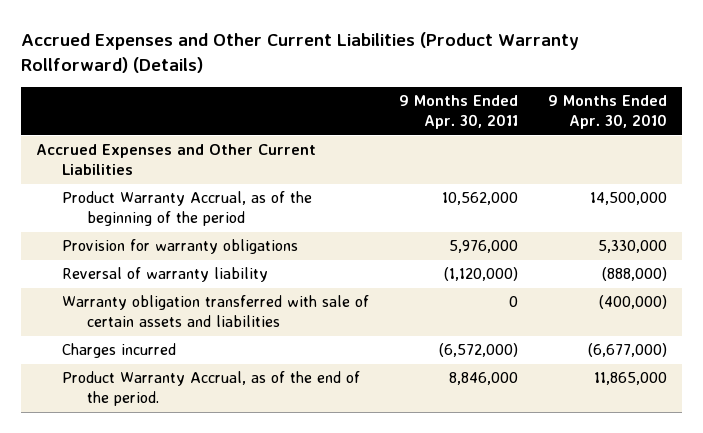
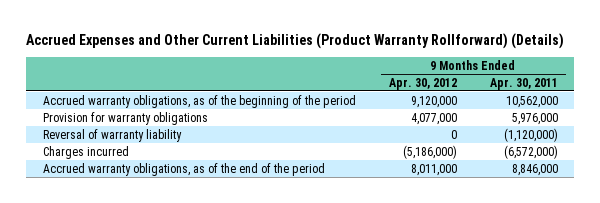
[548,95,668,130] 9 Months Ended Apr. 30, 2010 -> none
none -> [388,77,457,90] Apr. 30, 2012
[36,144,317,176] Accrued Expenses and Other Current Liabilities -> none
[61,191,312,227] Product Warranty Accrual, as of the beginning of the period -> [42,94,356,108] Accrued warranty obligations, as of the beginning of the period
[61,295,369,328] Warranty obligation transferred with sale of certain assets and liabilities -> none
[61,371,360,407] Product Warranty Accrual, as of the end of the period. -> [42,162,325,176] Accrued warranty obligations, as of the end of the period

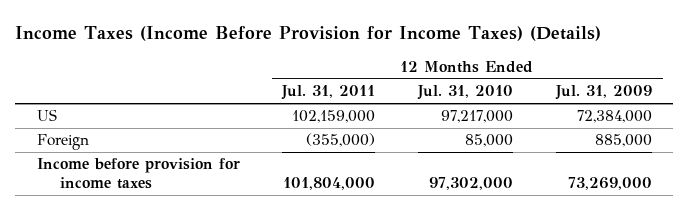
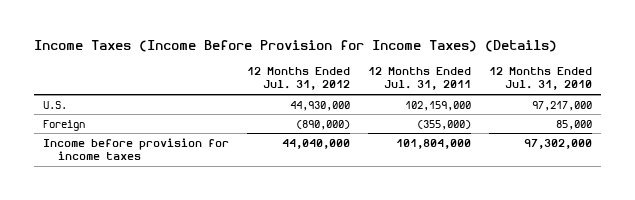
[554,85,652,101] Jul. 31, 2009 -> none
none -> [247,66,351,91] 12 Months Ended Jul. 31, 2012
[36,109,57,122] US -> [42,100,67,109] U.S.

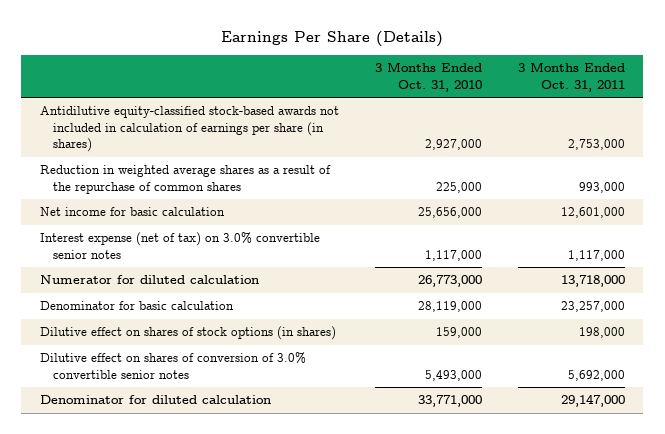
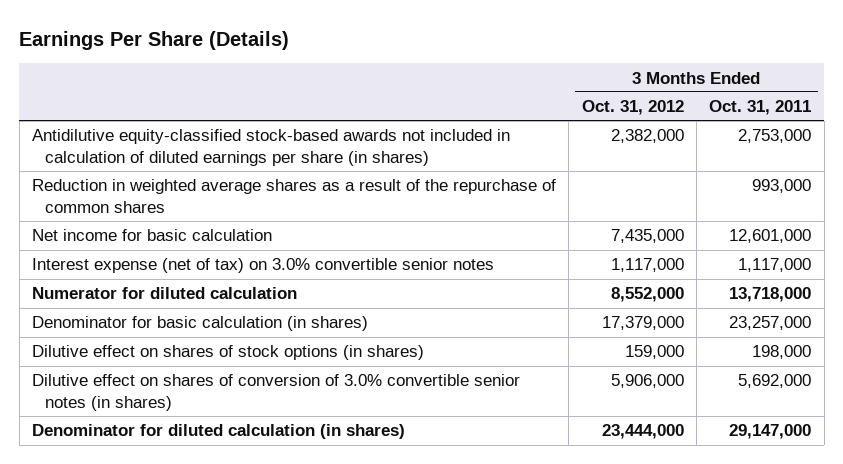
[374,62,482,92] 3 Months Ended Oct. 31, 2010 -> none
none -> [581,100,684,116] Oct. 31, 2012
[39,106,339,153] Antidilutive equity-classified stock-based awards not included in calculation of earnings per share (in shares) -> [32,129,511,167] Antidilutive equity-classified stock-based awards not included in calculation of diluted earnings per share (in shares)
[39,301,234,311] Denominator for basic calculation -> [32,316,369,332] Denominator for basic calculation (in shares)
[39,352,306,379] Dilutive effect on shares of conversion of 3.0% convertible senior notes -> [32,374,521,412] Dilutive effect on shares of conversion of 3.0% convertible senior notes (in shares)
[39,395,271,405] Denominator for diluted calculation -> [32,424,406,440] Denominator for diluted calculation (in shares)

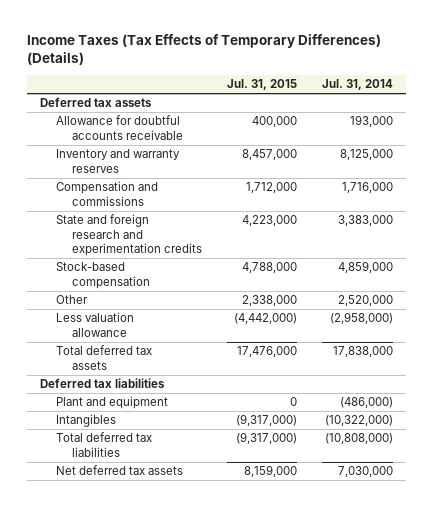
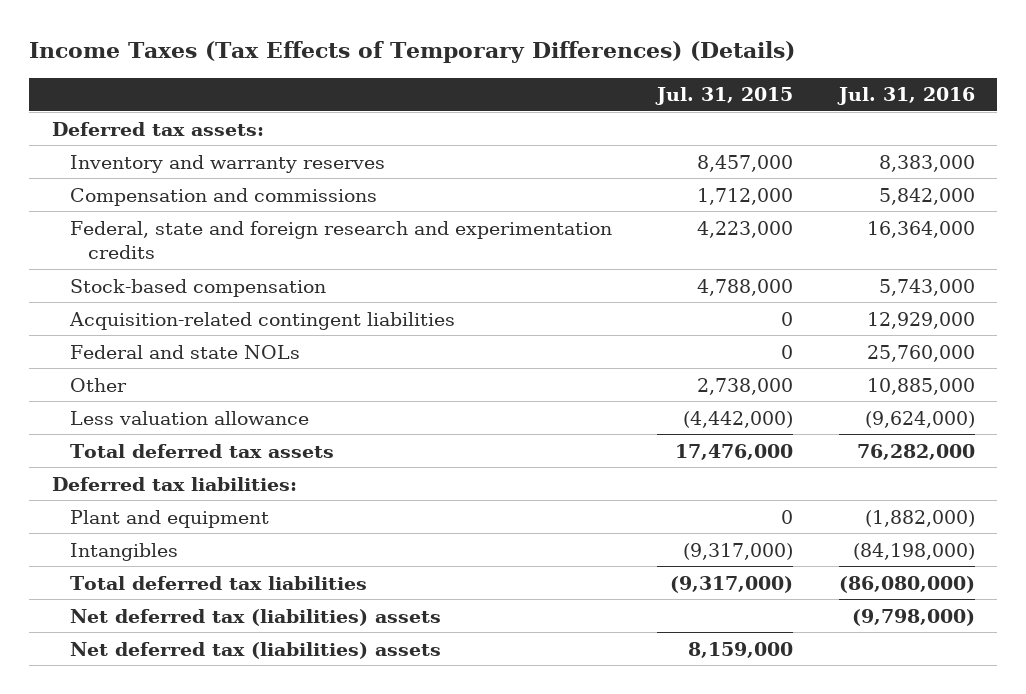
[322,79,394,91] Jul. 31, 2014 -> none
none -> [836,87,975,106] Jul. 31, 2016
[55,115,183,140] Allowance for doubtful accounts receivable -> none
[40,97,153,108] Deferred tax assets -> [51,121,264,136] Deferred tax assets:
[55,214,202,257] State and foreign research and experimentation credits -> [69,220,612,260] Federal, state and foreign research and experimentation credits
none -> [68,311,455,330] Acquisition-related contingent liabilities
none -> [69,344,300,359] Federal and state NOLs
[241,295,297,307] 2,338,000 -> [697,377,794,395] 2,738,000
[40,378,166,389] Deferred tax liabilities -> [51,476,297,491] Deferred tax liabilities:
none -> [69,608,441,626] Net deferred tax (liabilities) assets
[55,465,183,476] Net deferred tax assets -> [69,641,441,659] Net deferred tax (liabilities) assets

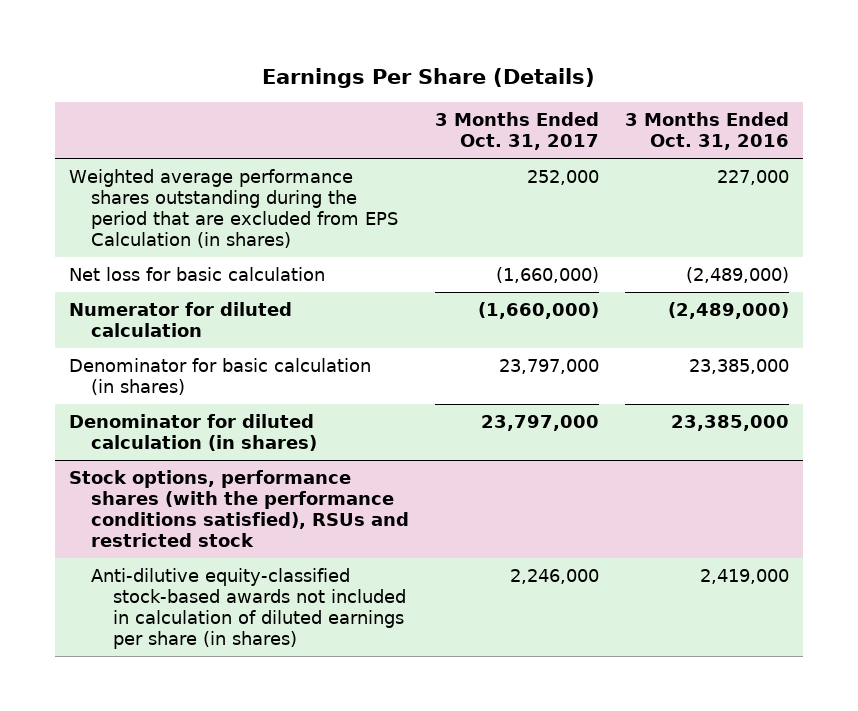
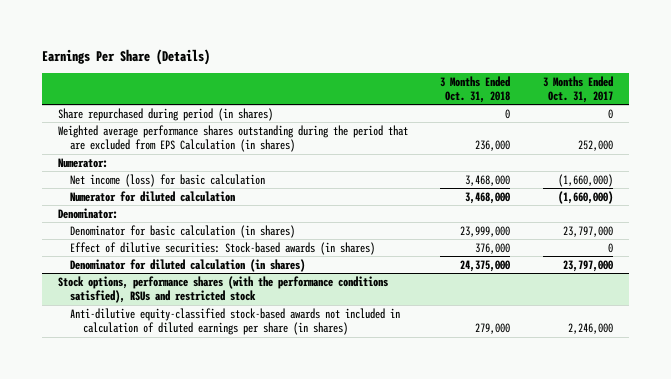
[625,112,790,151] 3 Months Ended Oct. 31, 2016 -> none
none -> [440,75,511,103] 3 Months Ended Oct. 31, 2018
none -> [57,107,273,121] Share repurchased during period (in shares)
none -> [57,157,108,168] Numerator:
[68,267,325,282] Net loss for basic calculation -> [70,173,266,187] Net income (loss) for basic calculation
none -> [57,207,118,219] Denominator:
none -> [70,241,376,255] Effect of dilutive securities: Stock-based awards (in shares)

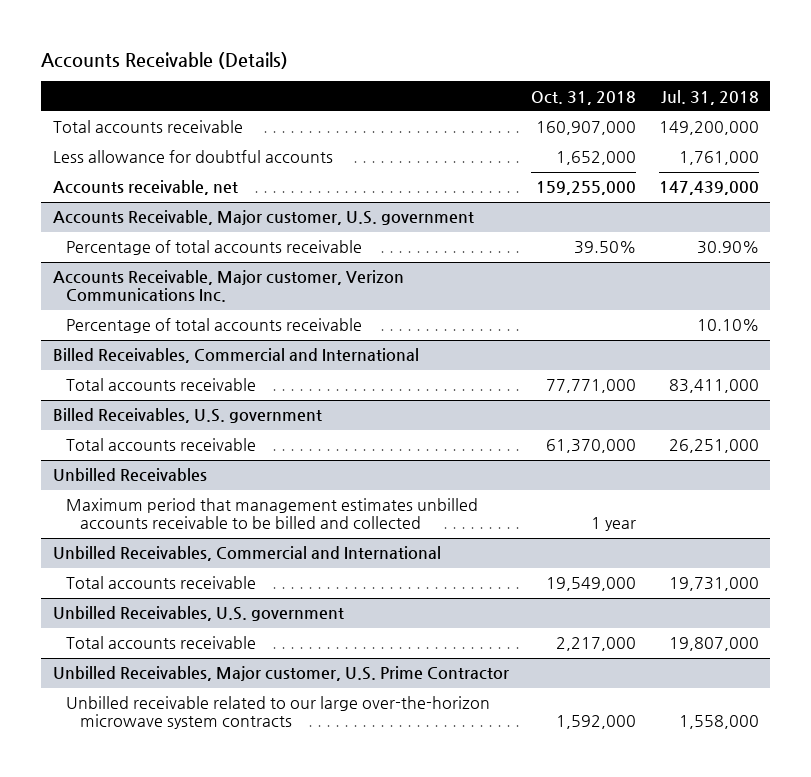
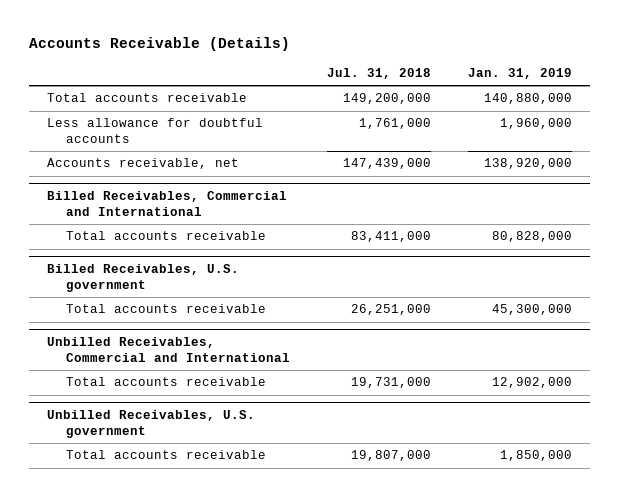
[531,90,637,105] Oct. 31, 2018 -> none
none -> [467,68,572,80] Jan. 31, 2019
[52,210,474,226] Accounts Receivable, Major customer, U.S. government -> none
[66,240,363,256] Percentage of total accounts receivable -> none
[52,270,404,303] Accounts Receivable, Major customer, Verizon Communications Inc. -> none
[66,318,363,334] Percentage of total accounts receivable -> none
[52,468,207,483] Unbilled Receivables -> none
[66,498,479,530] Maximum period that management estimates unbilled accounts receivable to be billed and collected -> none
[52,666,509,682] Unbilled Receivables, Major customer, U.S. Prime Contractor -> none
[66,696,491,730] Unbilled receivable related to our large over-the-horizon microwave system contracts -> none

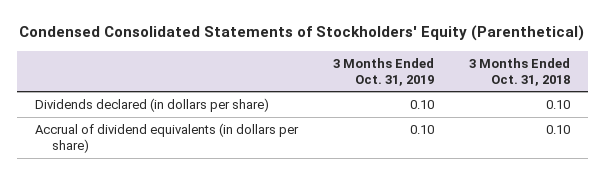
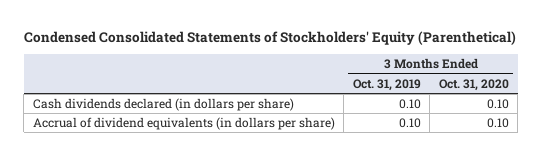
[469,57,571,86] 3 Months Ended Oct. 31, 2018 -> none
none -> [438,78,509,91] Oct. 31, 2020
[34,98,269,113] Dividends declared (in dollars per share) -> [32,98,294,112] Cash dividends declared (in dollars per share)

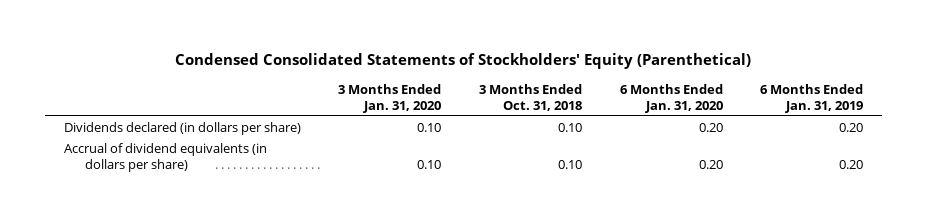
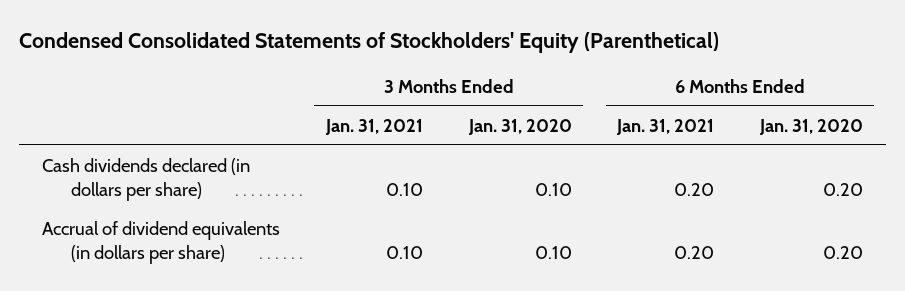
[478,83,582,111] 3 Months Ended Oct. 31, 2018 -> none
[760,83,864,113] 6 Months Ended Jan. 31, 2019 -> none
none -> [324,118,423,135] Jan. 31, 2021
none -> [616,118,715,135] Jan. 31, 2021
[63,122,301,136] Dividends declared (in dollars per share) -> [42,158,251,202] Cash dividends declared (in dollars per share)

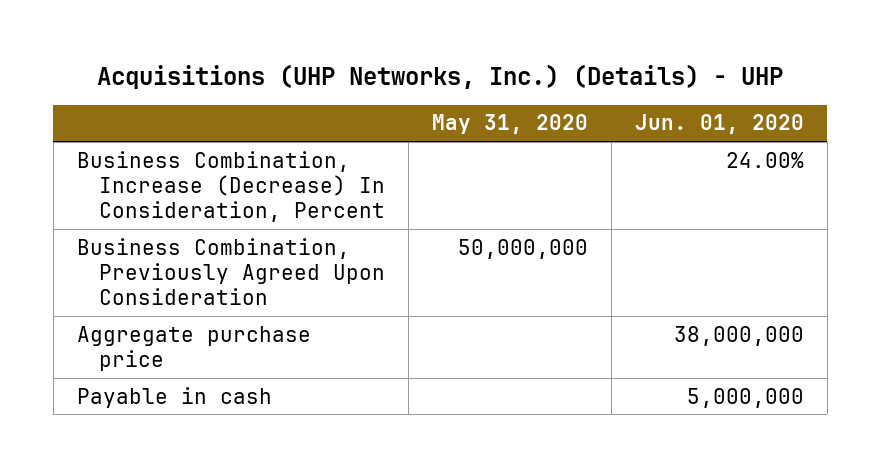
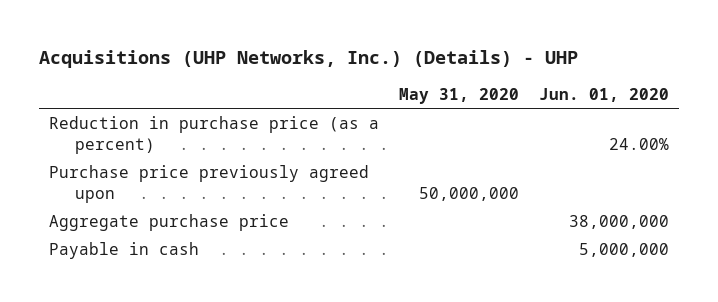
[76,150,385,223] Business Combination, Increase (Decrease) In Consideration, Percent -> [49,115,380,154] Reduction in purchase price (as a percent)
[76,237,385,306] Business Combination, Previously Agreed Upon Consideration -> [49,164,370,203] Purchase price previously agreed upon

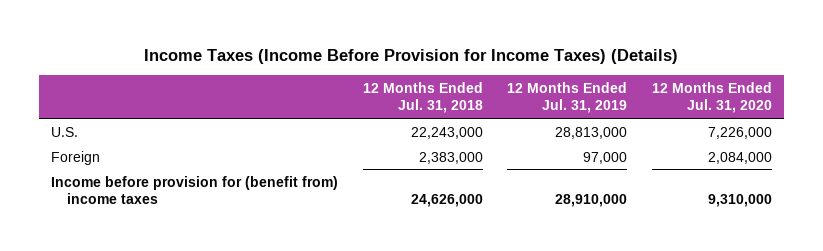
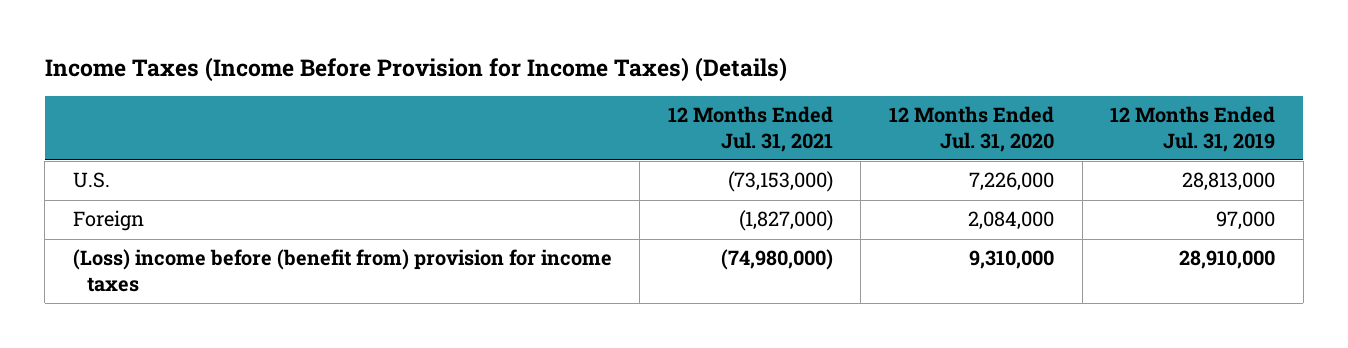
[362,81,483,114] 12 Months Ended Jul. 31, 2018 -> none
none -> [667,106,833,152] 12 Months Ended Jul. 31, 2021
[51,175,339,204] Income before provision for (benefit from) income taxes -> [72,249,612,293] (Loss) income before (benefit from) provision for income taxes

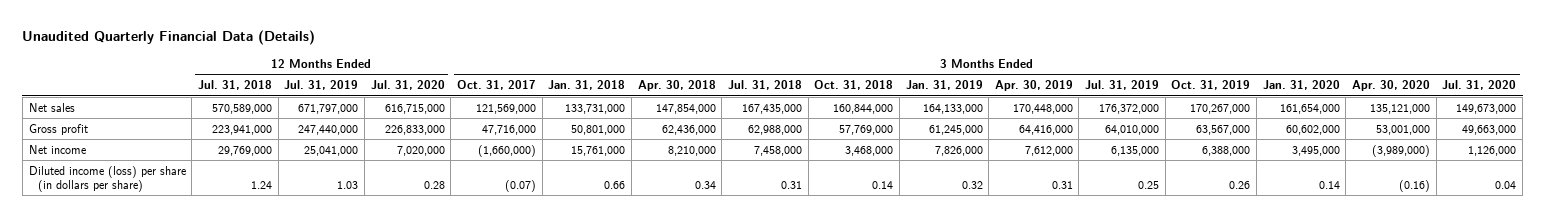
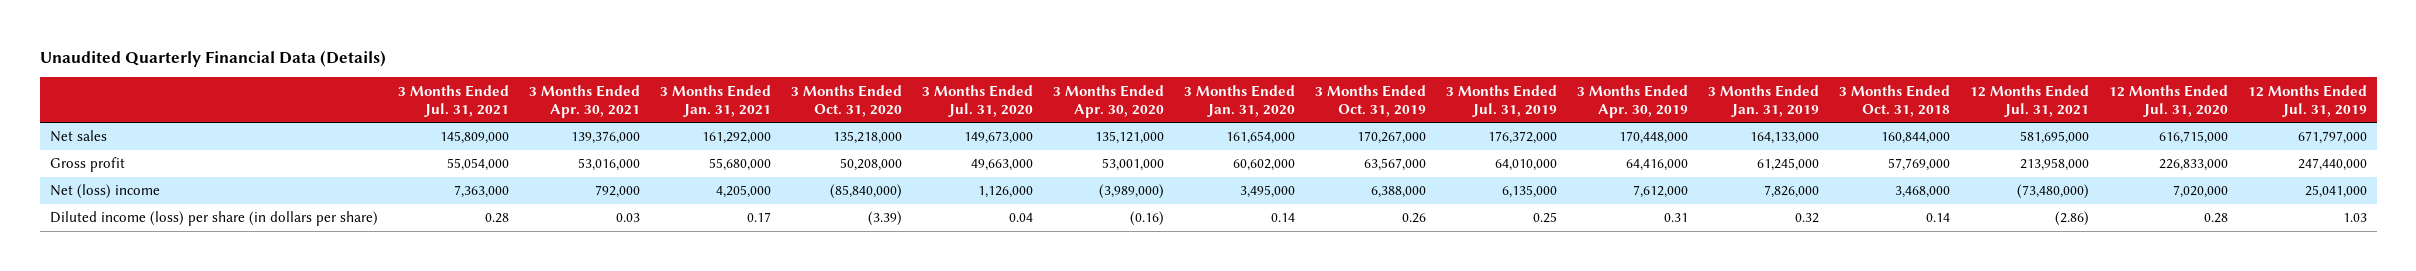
[197,80,272,91] Jul. 31, 2018 -> none
[456,80,536,91] Oct. 31, 2017 -> none
[548,80,626,91] Jan. 31, 2018 -> none
[637,80,716,92] Apr. 30, 2018 -> none
[727,80,802,91] Jul. 31, 2018 -> none
none -> [397,84,509,117] 3 Months Ended Jul. 31, 2021
none -> [528,84,640,118] 3 Months Ended Apr. 30, 2021
none -> [659,84,771,117] 3 Months Ended Jan. 31, 2021
none -> [790,84,902,117] 3 Months Ended Oct. 31, 2020
none -> [1969,84,2089,117] 12 Months Ended Jul. 31, 2021
[28,144,86,154] Net income -> [49,184,160,200] Net (loss) income

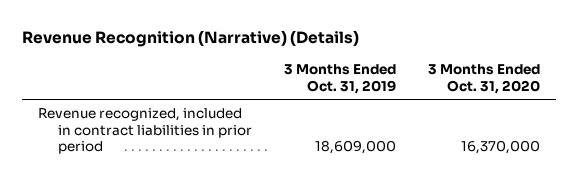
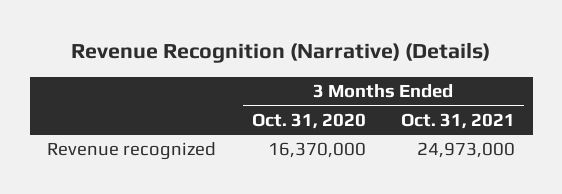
[283,64,396,94] 3 Months Ended Oct. 31, 2019 -> none
none -> [401,112,516,129] Oct. 31, 2021
[38,108,252,155] Revenue recognized, included in contract liabilities in prior period -> [47,142,217,161] Revenue recognized

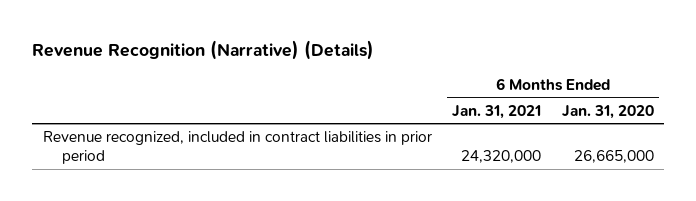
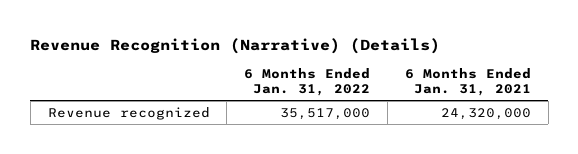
[561,104,654,119] Jan. 31, 2020 -> none
none -> [244,68,371,97] 6 Months Ended Jan. 31, 2022
[42,131,432,165] Revenue recognized, included in contract liabilities in prior period -> [47,106,210,120] Revenue recognized

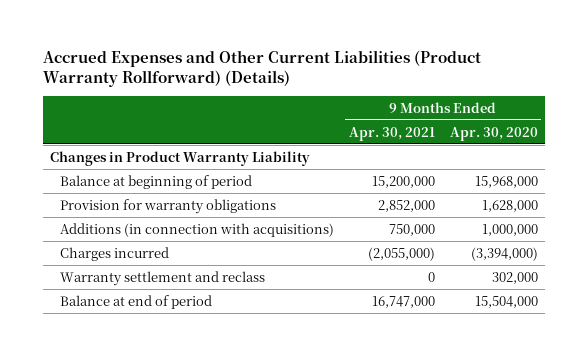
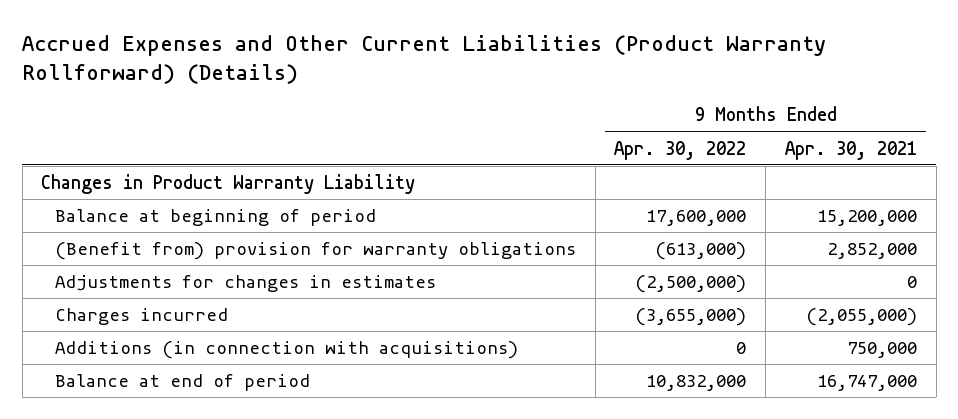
[449,126,538,141] Apr. 30, 2020 -> none
none -> [614,140,747,160] Apr. 30, 2022
[60,198,277,214] Provision for warranty obligations -> [54,242,576,261] (Benefit from) provision for warranty obligations
none -> [54,275,436,293] Adjustments for changes in estimates
[60,270,266,286] Warranty settlement and reclass -> none
[60,222,335,237] Additions (in connection with acquisitions) -> [54,341,518,360] Additions (in connection with acquisitions)

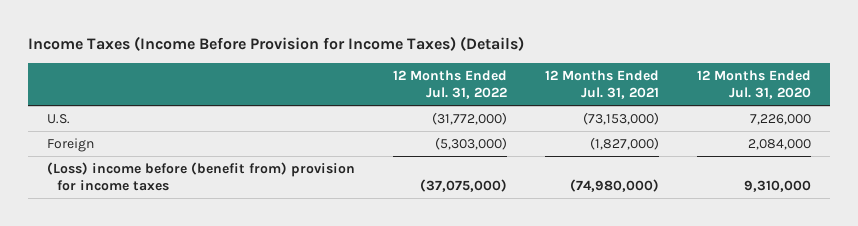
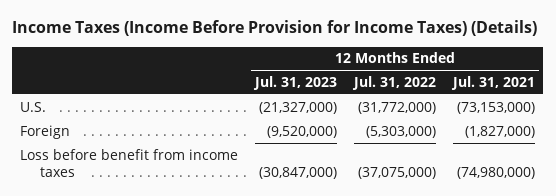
[697,69,812,100] 12 Months Ended Jul. 31, 2020 -> none
none -> [253,75,338,90] Jul. 31, 2023
[47,161,356,192] (Loss) income before (benefit from) provision for income taxes -> [20,148,239,177] Loss before benefit from income taxes

